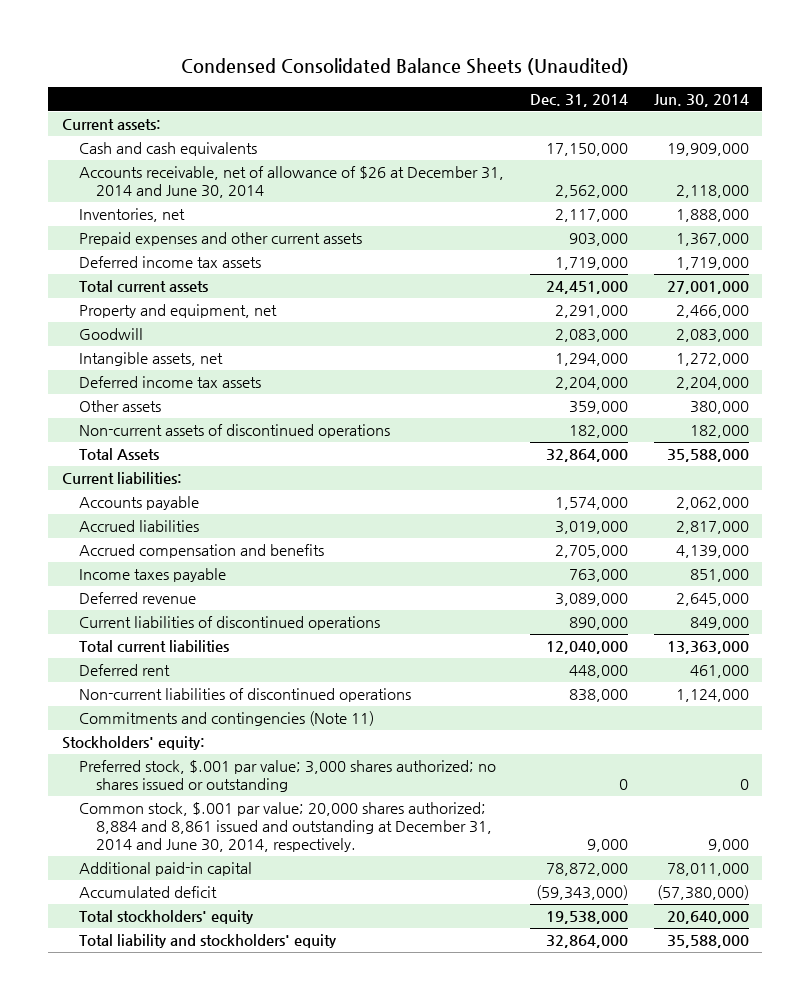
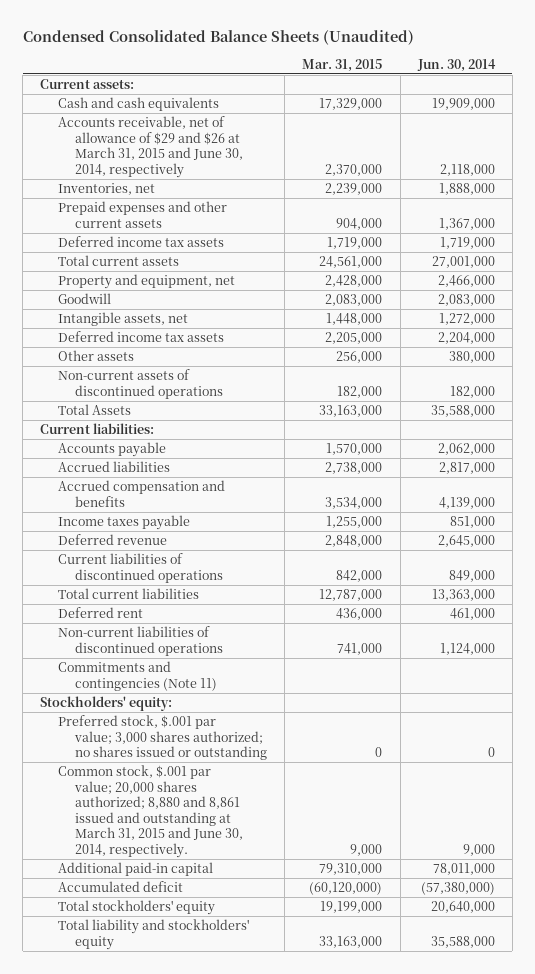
[529,94,628,108] Dec. 31, 2014 -> none
none -> [302,58,383,72] Mar. 31, 2015
[78,166,504,199] Accounts receivable, net of allowance of $26 at December 31, 2014 and June 30, 2014 -> [57,116,243,178] Accounts receivable, net of allowance of $29 and $26 at March 31, 2015 and June 30, 2014, respectively
[78,802,492,853] Common stock, $.001 par value; 20,000 shares authorized; 8,884 and 8,861 issued and outstanding at December 31, 2014 and June 30, 2014, respectively. -> [57,765,243,858] Common stock, $.001 par value; 20,000 shares authorized; 8,880 and 8,861 issued and outstanding at March 31, 2015 and June 30, 2014, respectively.

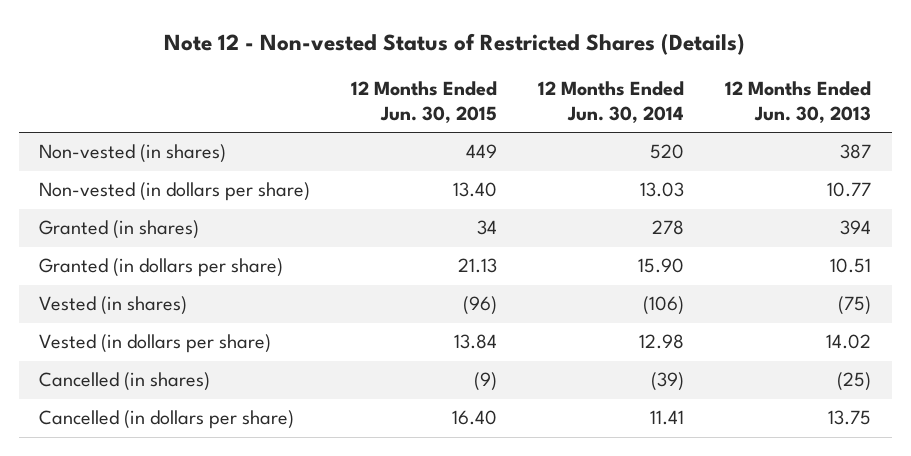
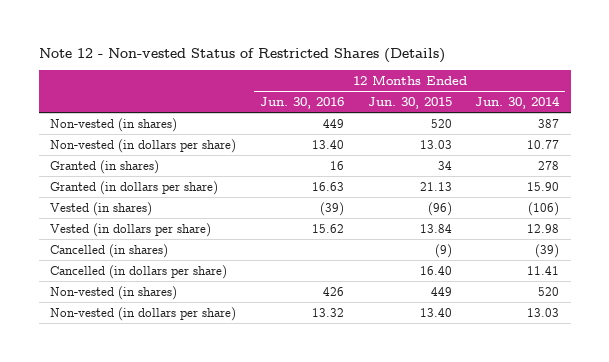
[725,81,872,123] 12 Months Ended Jun. 30, 2013 -> none
none -> [259,97,344,110] Jun. 30, 2016
none -> [50,117,178,132] Non-vested (in shares)
none -> [50,138,237,153] Non-vested (in dollars per share)
[39,144,227,164] Non-vested (in shares) -> [50,285,178,300] Non-vested (in shares)
[39,182,311,202] Non-vested (in dollars per share) -> [50,306,237,321] Non-vested (in dollars per share)

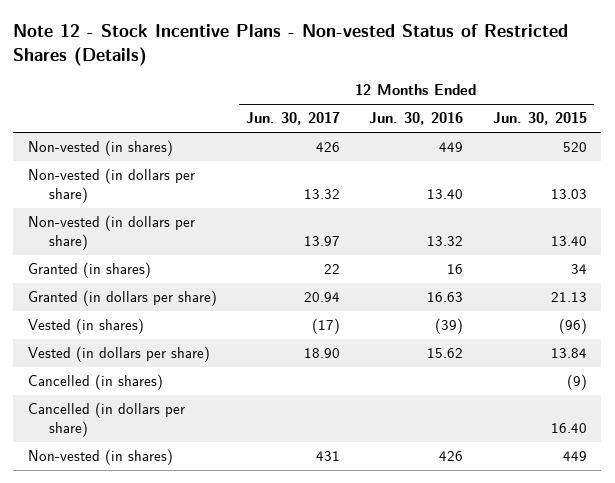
[38,47,445,63] Note 12 - Non-vested Status of Restricted Shares (Details) -> [13,23,569,66] Note 12 - Stock Incentive Plans - Non-vested Status of Restricted Shares (Details)
[475,96,561,110] Jun. 30, 2014 -> none
none -> [246,112,341,126] Jun. 30, 2017
[50,306,237,321] Non-vested (in dollars per share) -> [27,215,195,250] Non-vested (in dollars per share)

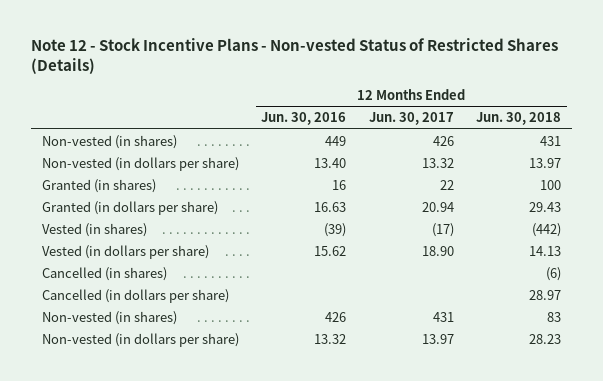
[492,112,587,126] Jun. 30, 2015 -> none
none -> [476,112,562,126] Jun. 30, 2018
[27,215,195,250] Non-vested (in dollars per share) -> [41,332,239,347] Non-vested (in dollars per share)

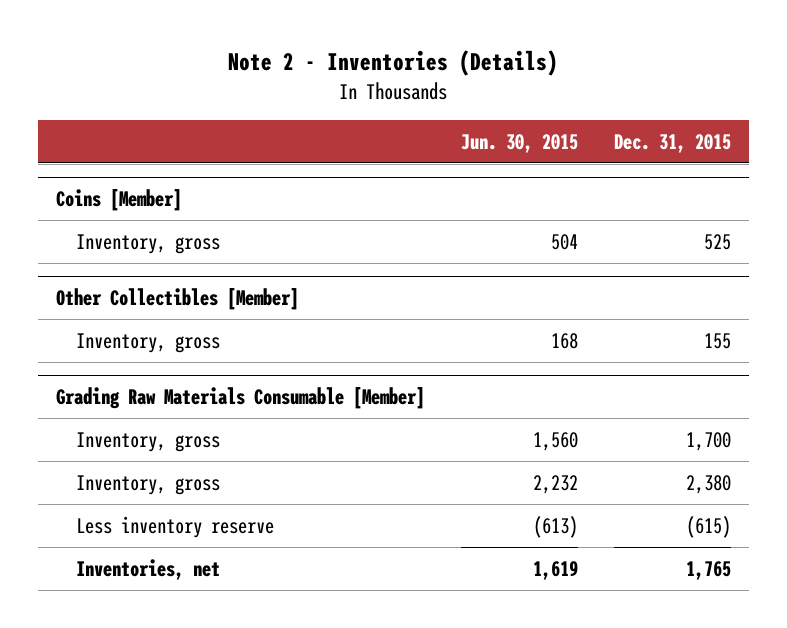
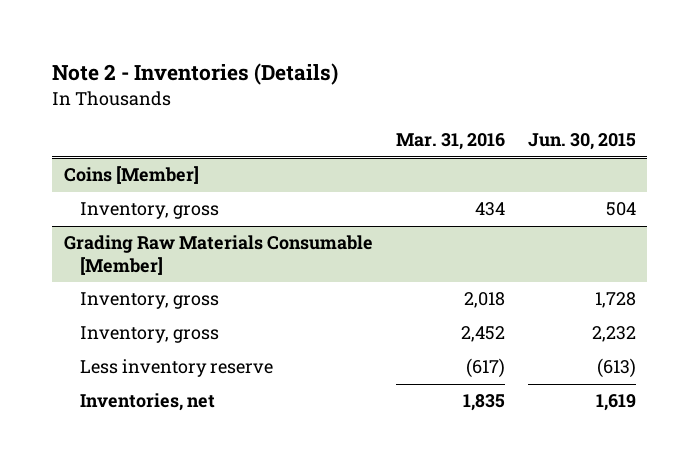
[614,133,732,153] Dec. 31, 2015 -> none
none -> [395,133,505,151] Mar. 31, 2016
[55,287,299,310] Other Collectibles [Member] -> none
[76,332,221,353] Inventory, gross -> none
[532,431,578,451] 1,560 -> [594,292,636,309] 1,728

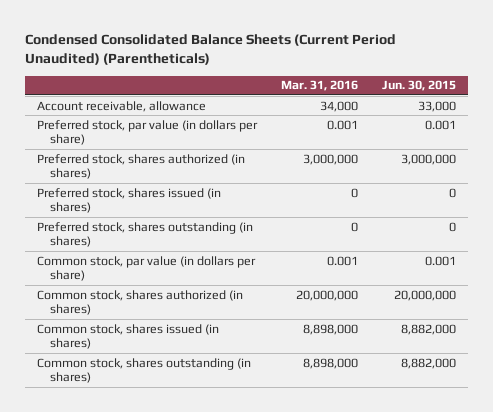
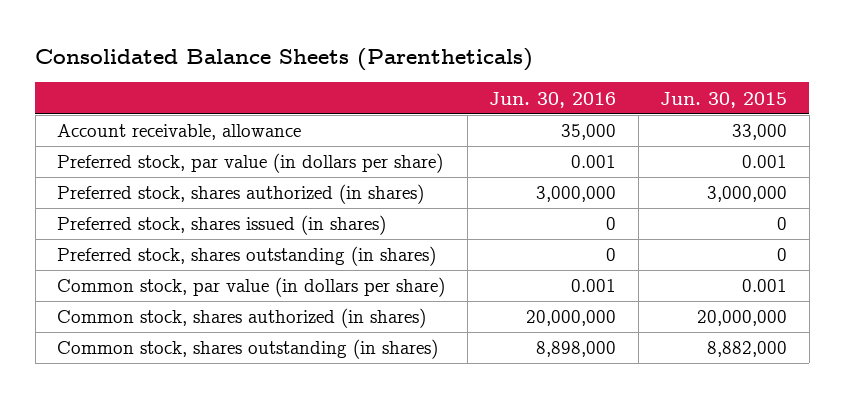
[25,34,397,66] Condensed Consolidated Balance Sheets (Current Period Unaudited) (Parentheticals) -> [35,47,534,71] Consolidated Balance Sheets (Parentheticals)
[281,80,359,92] Mar. 31, 2016 -> none
none -> [489,91,617,108] Jun. 30, 2016
[37,323,220,350] Common stock, shares issued (in shares) -> none

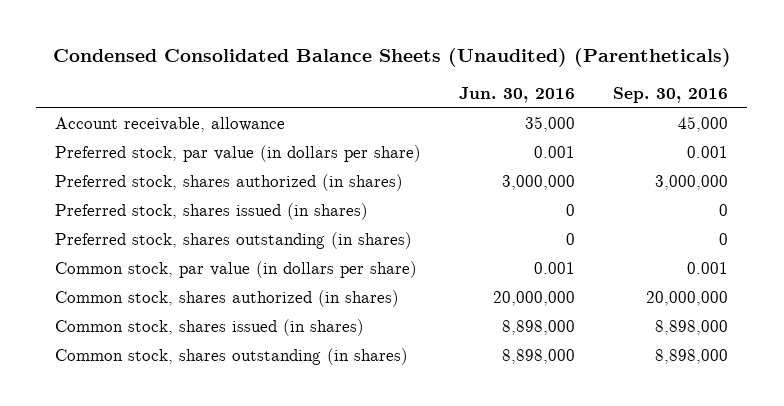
[35,47,534,71] Consolidated Balance Sheets (Parentheticals) -> [52,48,731,68] Condensed Consolidated Balance Sheets (Unaudited) (Parentheticals)
[660,91,788,108] Jun. 30, 2015 -> none
none -> [613,87,729,104] Sep. 30, 2016
none -> [55,319,365,337] Common stock, shares issued (in shares)

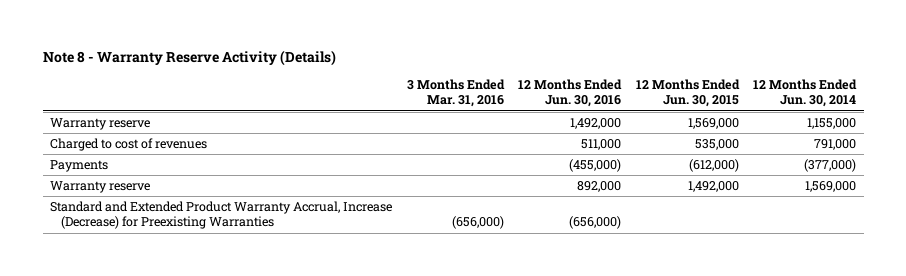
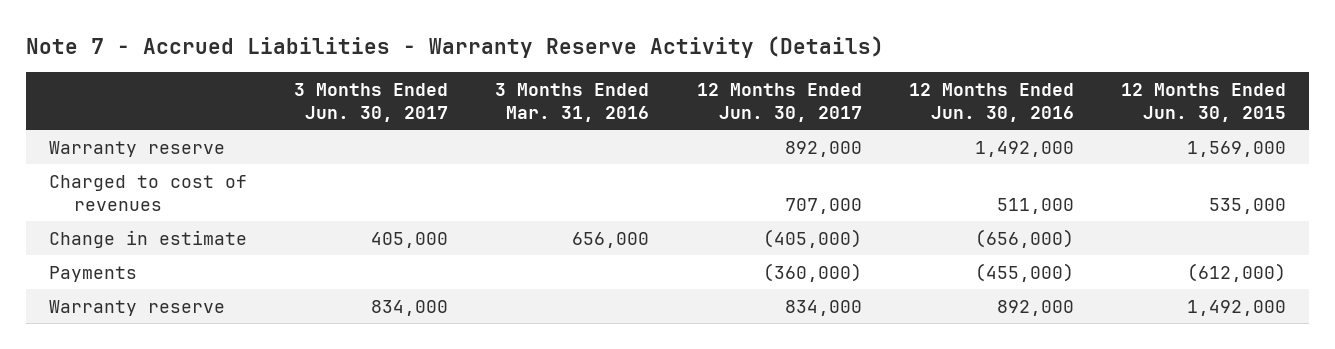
[42,49,336,66] Note 8 - Warranty Reserve Activity (Details) -> [25,35,884,58] Note 7 - Accrued Liabilities - Warranty Reserve Activity (Details)
[753,79,858,108] 12 Months Ended Jun. 30, 2014 -> none
none -> [294,82,449,122] 3 Months Ended Jun. 30, 2017
none -> [696,82,862,122] 12 Months Ended Jun. 30, 2017
none -> [49,229,248,248] Change in estimate
[49,201,392,230] Standard and Extended Product Warranty Accrual, Increase (Decrease) for Preexisting Warranties -> none

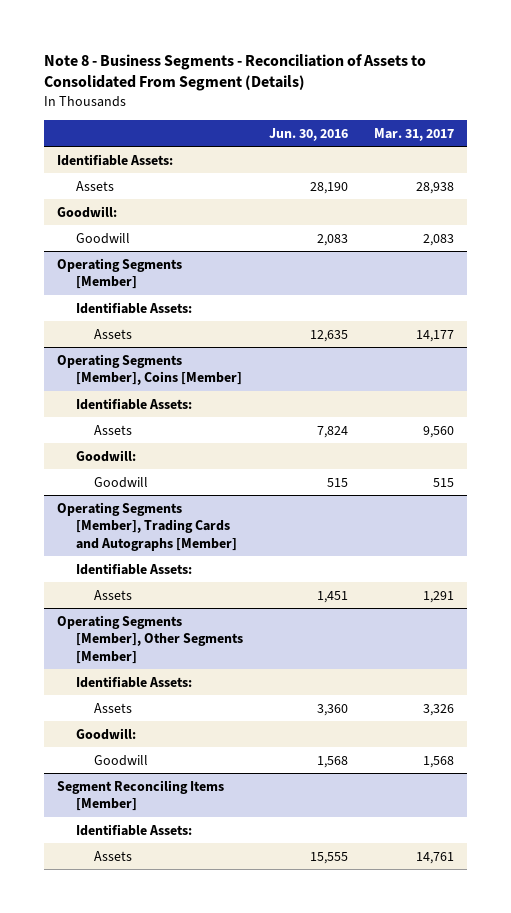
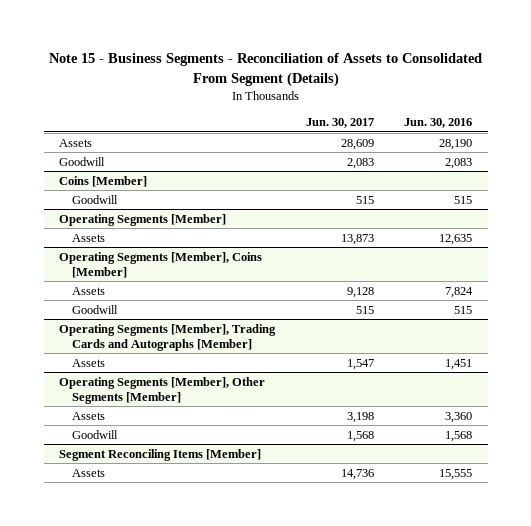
[44,53,427,92] Note 8 - Business Segments - Reconciliation of Assets to Consolidated From Segment (Details) -> [48,53,482,88] Note 15 - Business Segments - Reconciliation of Assets to Consolidated From Segment (Details)
[373,127,454,141] Mar. 31, 2017 -> none
none -> [305,118,374,129] Jun. 30, 2017
[57,153,174,166] Identifiable Assets: -> none
[57,205,118,218] Goodwill: -> none
none -> [59,175,148,187] Coins [Member]
none -> [72,194,119,204] Goodwill
[75,301,192,314] Identifiable Assets: -> none
[75,397,192,410] Identifiable Assets: -> none
[75,449,136,462] Goodwill: -> none
[75,562,192,575] Identifiable Assets: -> none
[75,675,192,688] Identifiable Assets: -> none
[75,727,136,740] Goodwill: -> none
[75,823,192,836] Identifiable Assets: -> none

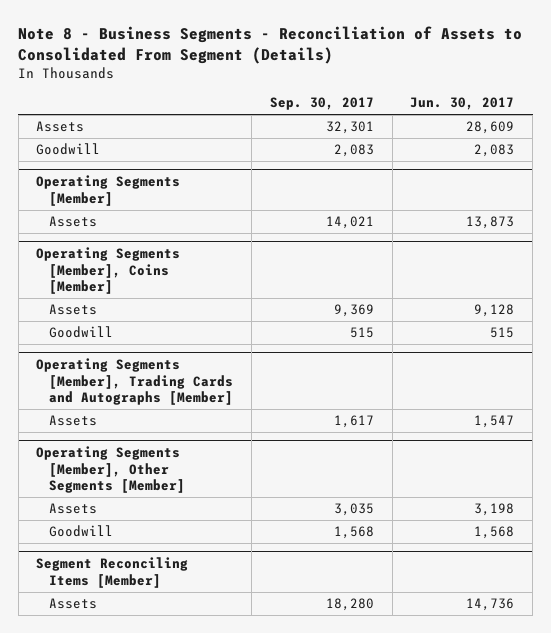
[48,53,482,88] Note 15 - Business Segments - Reconciliation of Assets to Consolidated From Segment (Details) -> [18,25,523,64] Note 8 - Business Segments - Reconciliation of Assets to Consolidated From Segment (Details)
[404,118,473,129] Jun. 30, 2016 -> none
none -> [269,97,374,111] Sep. 30, 2017
[59,175,148,187] Coins [Member] -> none
[72,194,119,204] Goodwill -> none

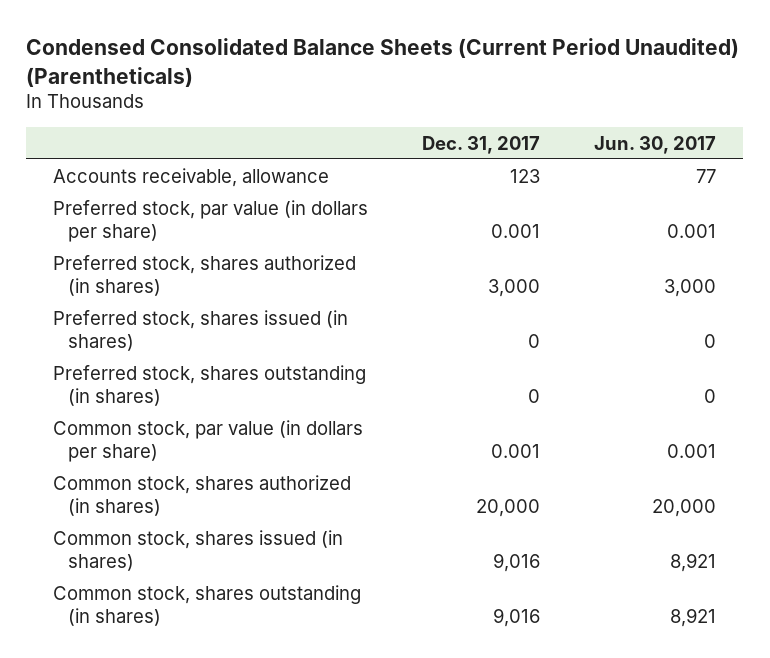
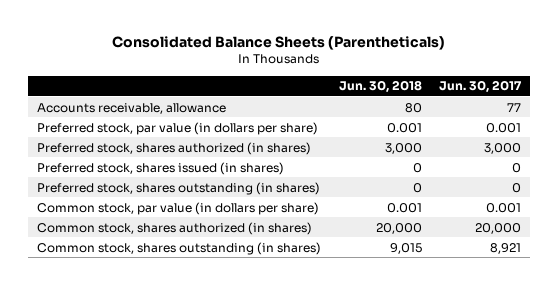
[26,38,740,87] Condensed Consolidated Balance Sheets (Current Period Unaudited) (Parentheticals) -> [112,36,446,51] Consolidated Balance Sheets (Parentheticals)
[422,135,541,154] Dec. 31, 2017 -> none
none -> [338,80,422,94] Jun. 30, 2018
[53,529,344,572] Common stock, shares issued (in shares) -> none

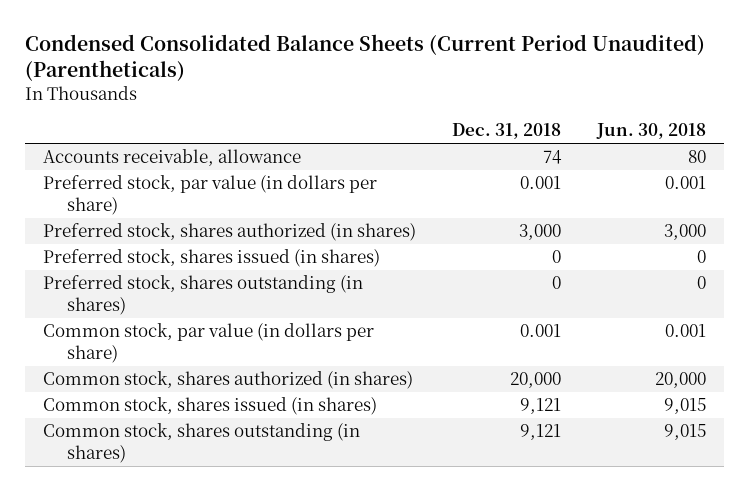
[112,36,446,51] Consolidated Balance Sheets (Parentheticals) -> [24,34,705,82] Condensed Consolidated Balance Sheets (Current Period Unaudited) (Parentheticals)
[439,80,523,94] Jun. 30, 2017 -> none
none -> [452,122,562,139] Dec. 31, 2018
none -> [42,397,377,416] Common stock, shares issued (in shares)

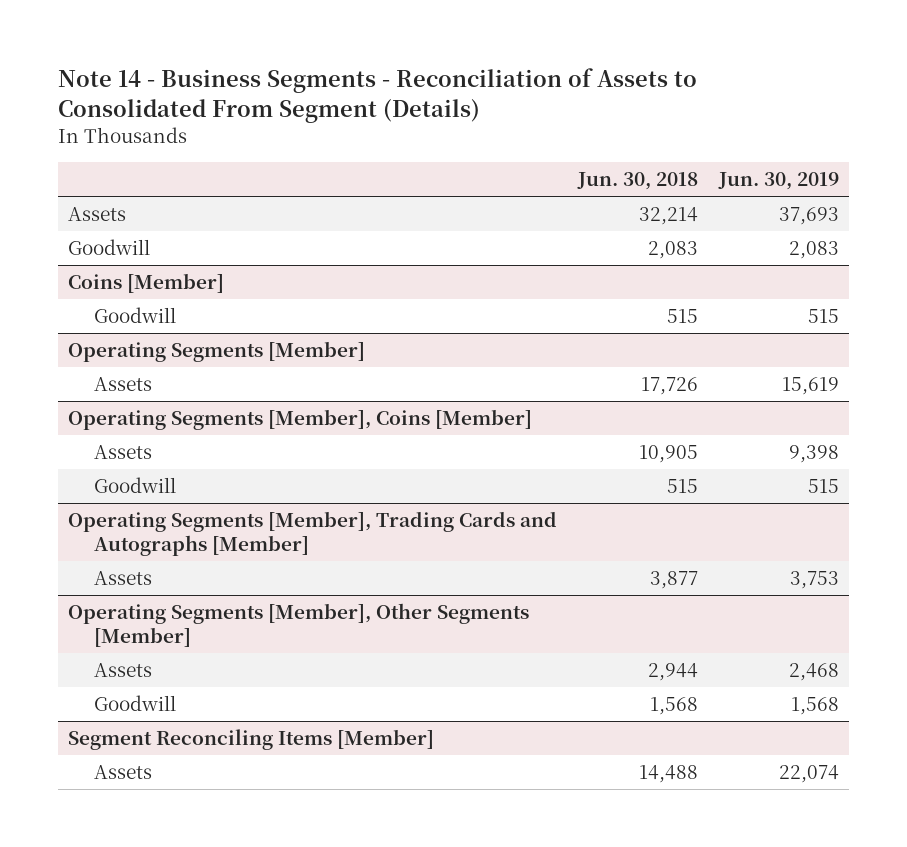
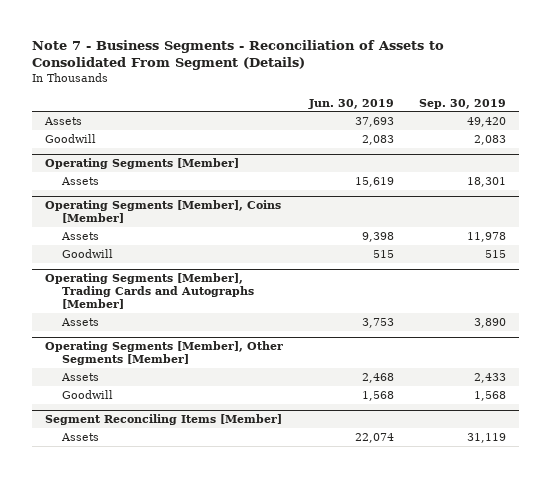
[57,68,697,124] Note 14 - Business Segments - Reconciliation of Assets to Consolidated From Segment (Details) -> [32,39,445,71] Note 7 - Business Segments - Reconciliation of Assets to Consolidated From Segment (Details)
[576,172,698,191] Jun. 30, 2018 -> none
none -> [419,98,507,109] Sep. 30, 2019
[67,273,224,294] Coins [Member] -> none
[93,307,176,324] Goodwill -> none

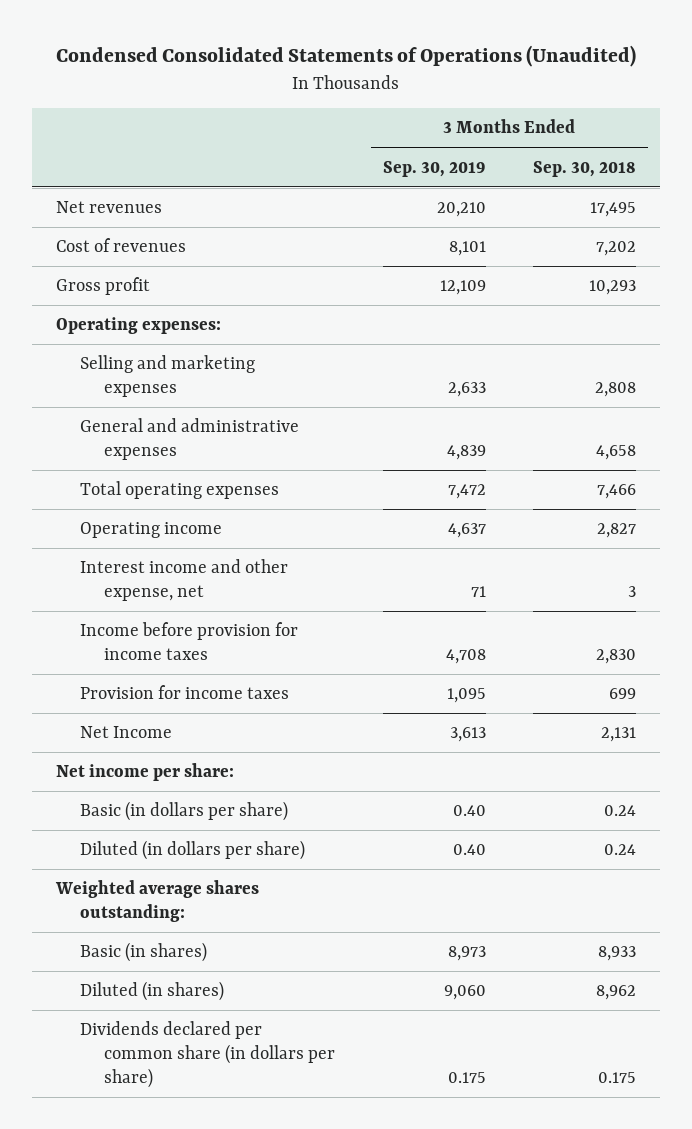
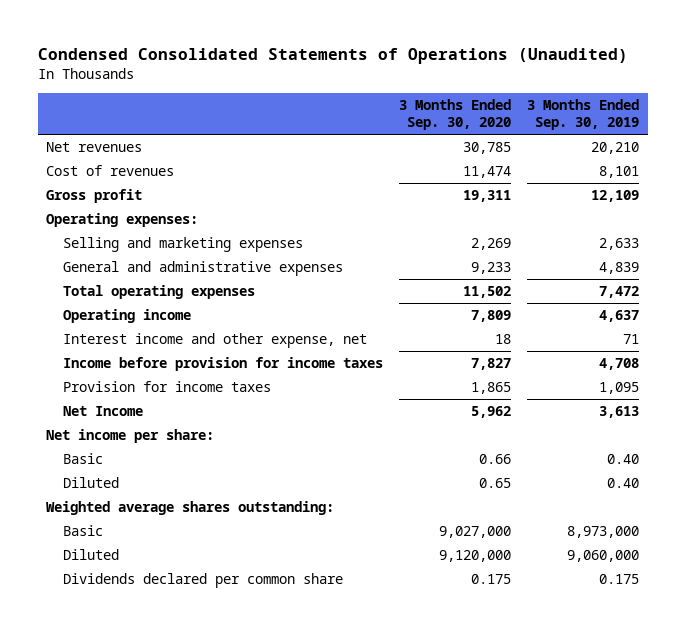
[533,160,637,177] Sep. 30, 2018 -> none
none -> [399,99,512,131] 3 Months Ended Sep. 30, 2020
[79,801,288,822] Basic (in dollars per share) -> [63,453,104,465] Basic
[79,840,305,861] Diluted (in dollars per share) -> [63,477,120,489] Diluted
[79,942,207,963] Basic (in shares) -> [63,525,104,537] Basic
[447,946,486,962] 8,973 -> [567,526,640,539] 8,973,000
[79,981,224,1002] Diluted (in shares) -> [63,549,120,561] Diluted
[443,985,486,1001] 9,060 -> [567,550,640,563] 9,060,000
[79,1021,336,1088] Dividends declared per common share (in dollars per share) -> [63,573,344,589] Dividends declared per common share

